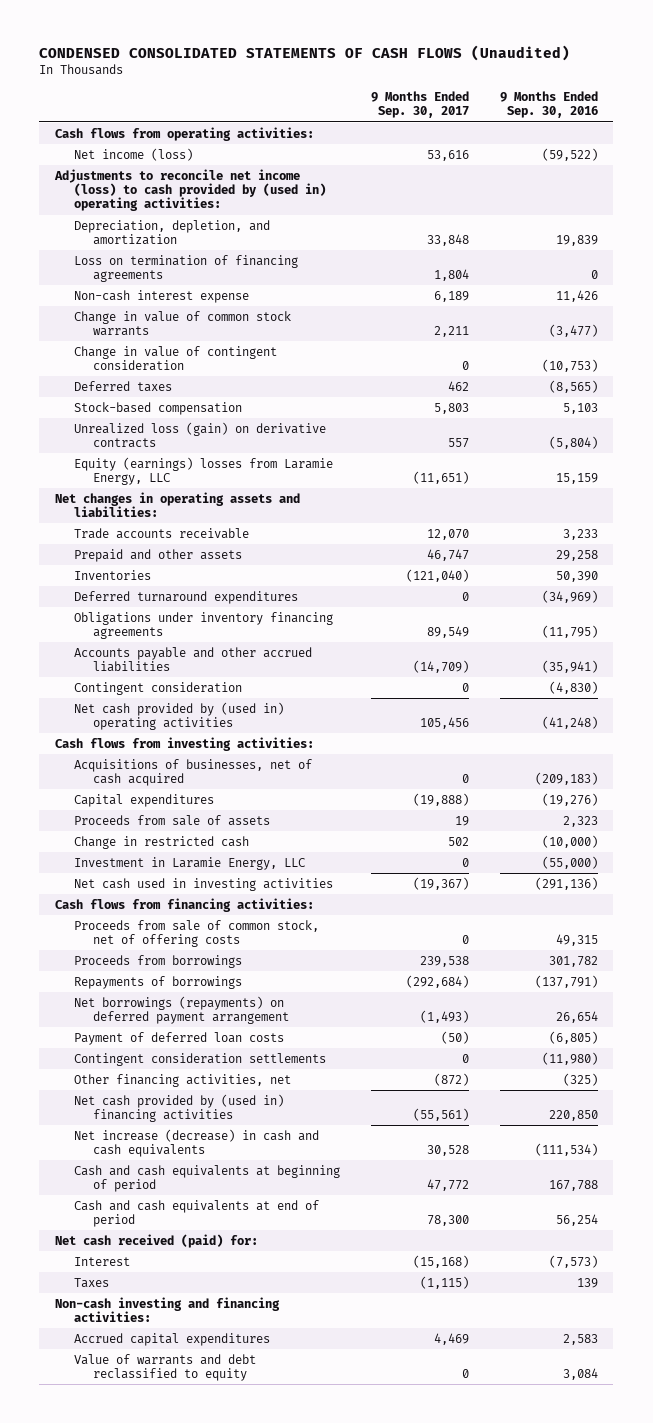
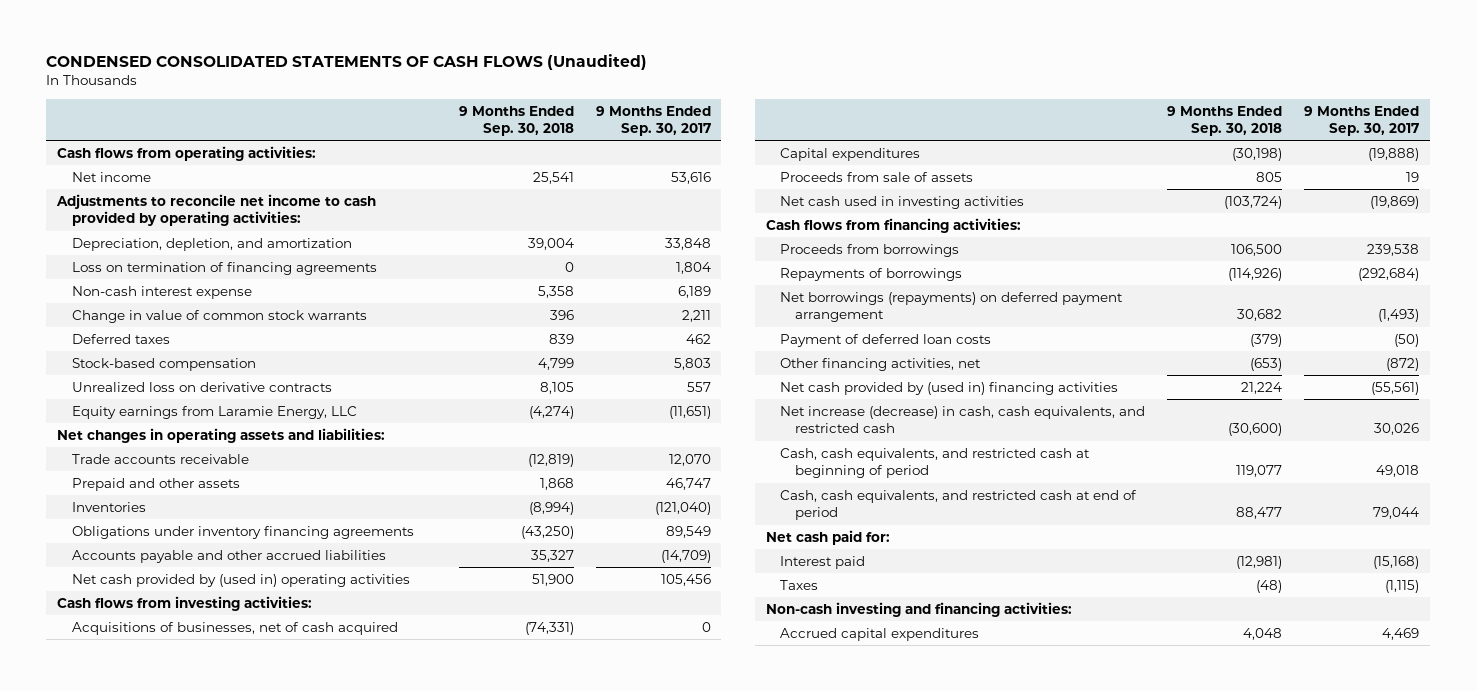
[499,90,598,119] 9 Months Ended Sep. 30, 2016 -> none
none -> [458,105,574,136] 9 Months Ended Sep. 30, 2018
[73,147,193,161] Net income (loss) -> [71,171,151,182] Net income
[53,168,326,212] Adjustments to reconcile net income (loss) to cash provided by (used in) operating activities: -> [56,193,377,227] Adjustments to reconcile net income to cash provided by operating activities:
[73,345,277,371] Change in value of contingent consideration -> none
[73,421,326,448] Unrealized loss (gain) on derivative contracts -> [71,381,332,392] Unrealized loss on derivative contracts
[73,456,333,485] Equity (earnings) losses from Laramie Energy, LLC -> [71,405,357,419] Equity earnings from Laramie Energy, LLC
[73,590,298,604] Deferred turnaround expenditures -> none
[73,681,242,695] Contingent consideration -> none
[73,835,249,849] Change in restricted cash -> none
[73,856,305,870] Investment in Laramie Energy, LLC -> none
[412,876,469,890] (19,367) -> [1370,195,1420,209] (19,869)
[73,919,319,947] Proceeds from sale of common stock, net of offering costs -> none
[73,1052,326,1066] Contingent consideration settlements -> none
[73,1128,319,1157] Net increase (decrease) in cash and cash equivalents -> [780,405,1146,434] Net increase (decrease) in cash, cash equivalents, and restricted cash
[426,1144,469,1156] 30,528 -> [1374,423,1420,436] 30,026
[73,1164,340,1192] Cash and cash equivalents at beginning of period -> [780,447,1091,479] Cash, cash equivalents, and restricted cash at beginning of period
[426,1178,469,1191] 47,772 -> [1376,465,1420,478] 49,018
[73,1199,319,1227] Cash and cash equivalents at end of period -> [780,489,1138,521] Cash, cash equivalents, and restricted cash at end of period
[426,1214,469,1226] 78,300 -> [1373,507,1420,520] 79,044
[54,1233,258,1248] Net cash received (paid) for: -> [766,529,891,545] Net cash paid for:
[73,1256,130,1266] Interest -> [780,555,866,569] Interest paid
[73,1353,256,1381] Value of warrants and debt reclassified to equity -> none

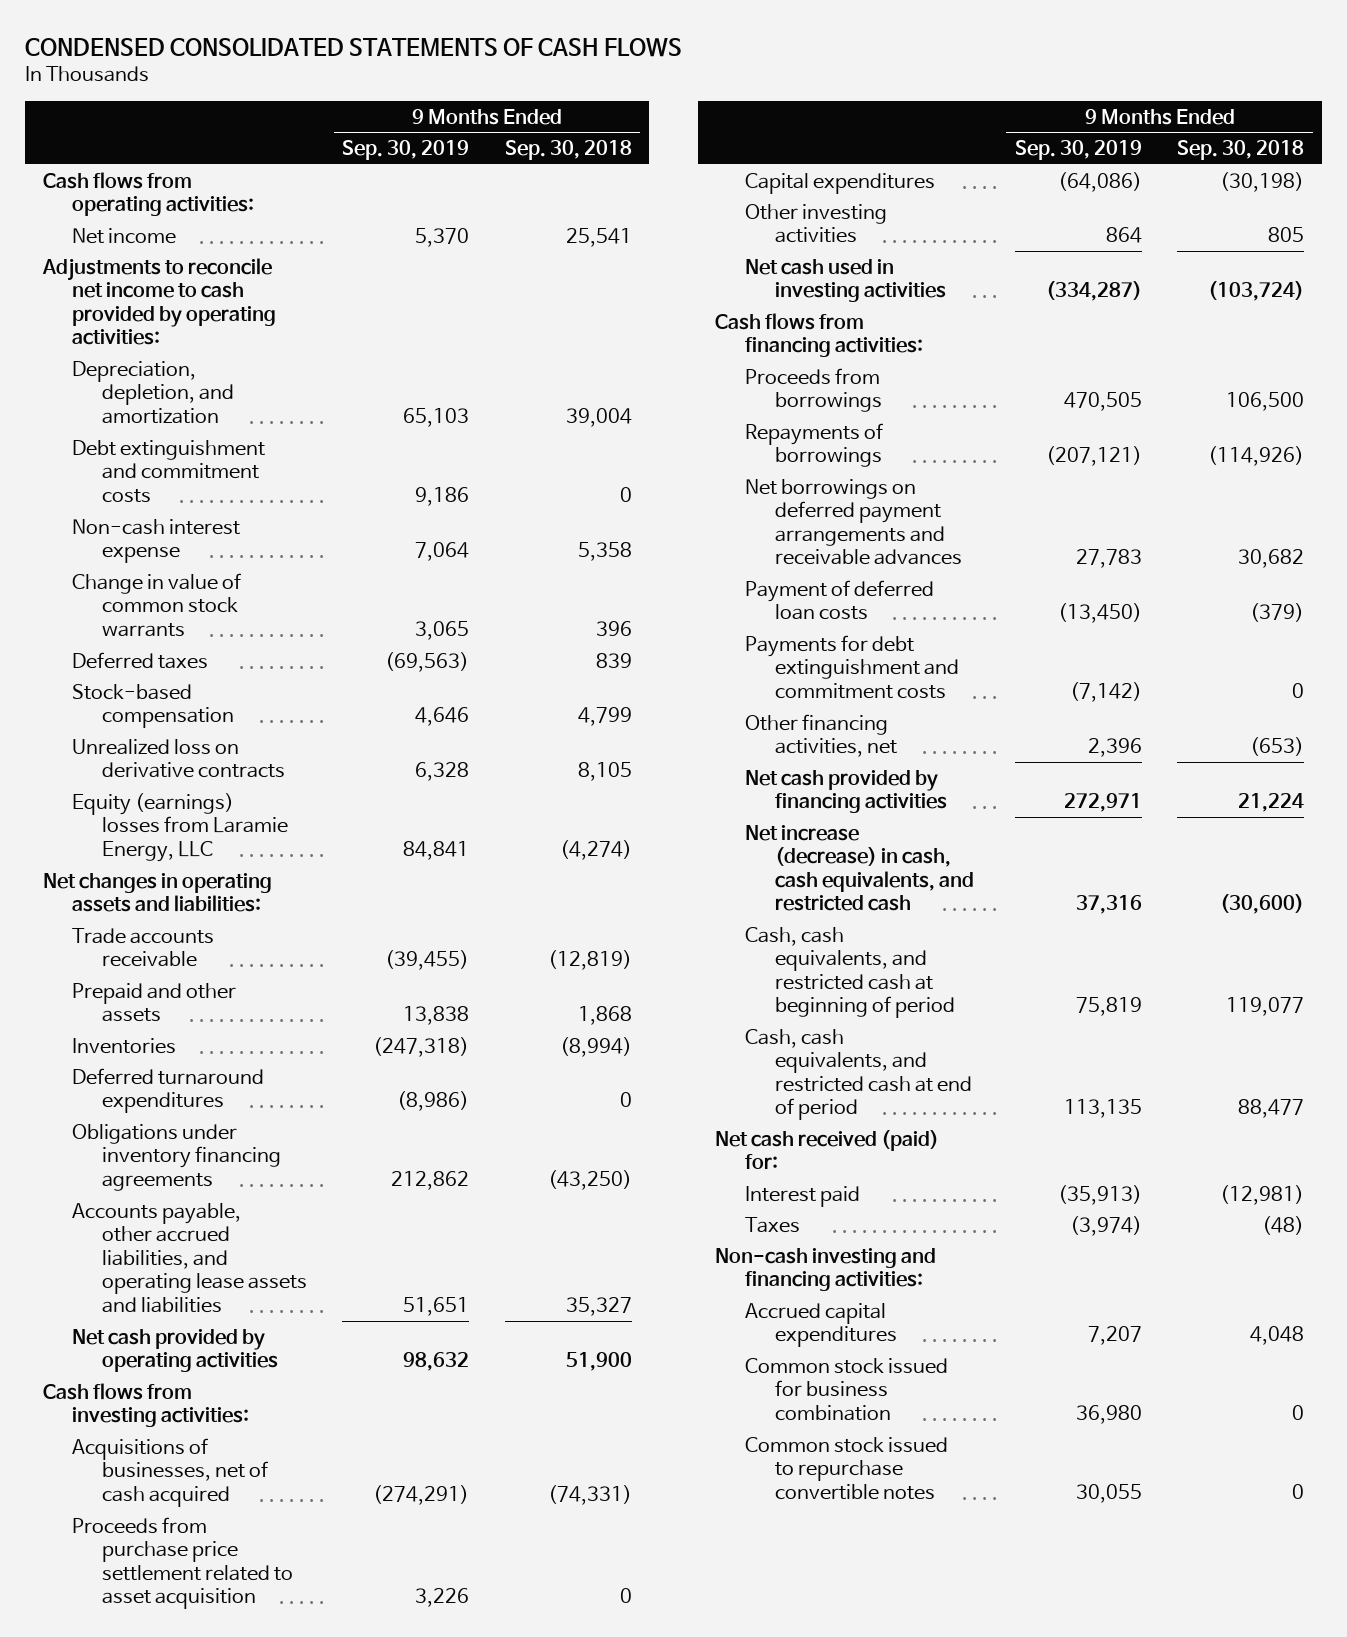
[46,54,648,71] CONDENSED CONSOLIDATED STATEMENTS OF CASH FLOWS (Unaudited) -> [24,38,682,58] CONDENSED CONSOLIDATED STATEMENTS OF CASH FLOWS
[595,105,711,136] 9 Months Ended Sep. 30, 2017 -> none
none -> [342,140,470,161] Sep. 30, 2019
[71,261,377,275] Loss on termination of financing agreements -> none
none -> [72,439,266,503] Debt extinguishment and commitment costs
[71,405,357,419] Equity earnings from Laramie Energy, LLC -> [72,792,289,862] Equity (earnings) losses from Laramie Energy, LLC
none -> [72,1067,265,1114] Deferred turnaround expenditures
[71,549,386,563] Accounts payable and other accrued liabilities -> [72,1202,308,1314] Accounts payable, other accrued liabilities, and operating lease assets and liabilities
[71,573,410,587] Net cash provided by (used in) operating activities -> [72,1328,279,1373] Net cash provided by operating activities
none -> [72,1516,294,1610] Proceeds from purchase price settlement related to asset acquisition
[780,171,974,182] Proceeds from sale of assets -> none
none -> [745,203,888,244] Other investing activities
[780,291,1124,323] Net borrowings (repayments) on deferred payment arrangement -> [745,478,963,566] Net borrowings on deferred payment arrangements and receivable advances
none -> [745,634,960,699] Payments for debt extinguishment and commitment costs
[780,381,1119,395] Net cash provided by (used in) financing activities -> [745,769,948,814] Net cash provided by financing activities
[766,529,891,545] Net cash paid for: -> [715,1129,940,1170] Net cash received (paid) for:
none -> [745,1357,949,1421] Common stock issued for business combination
none -> [745,1436,949,1500] Common stock issued to repurchase convertible notes

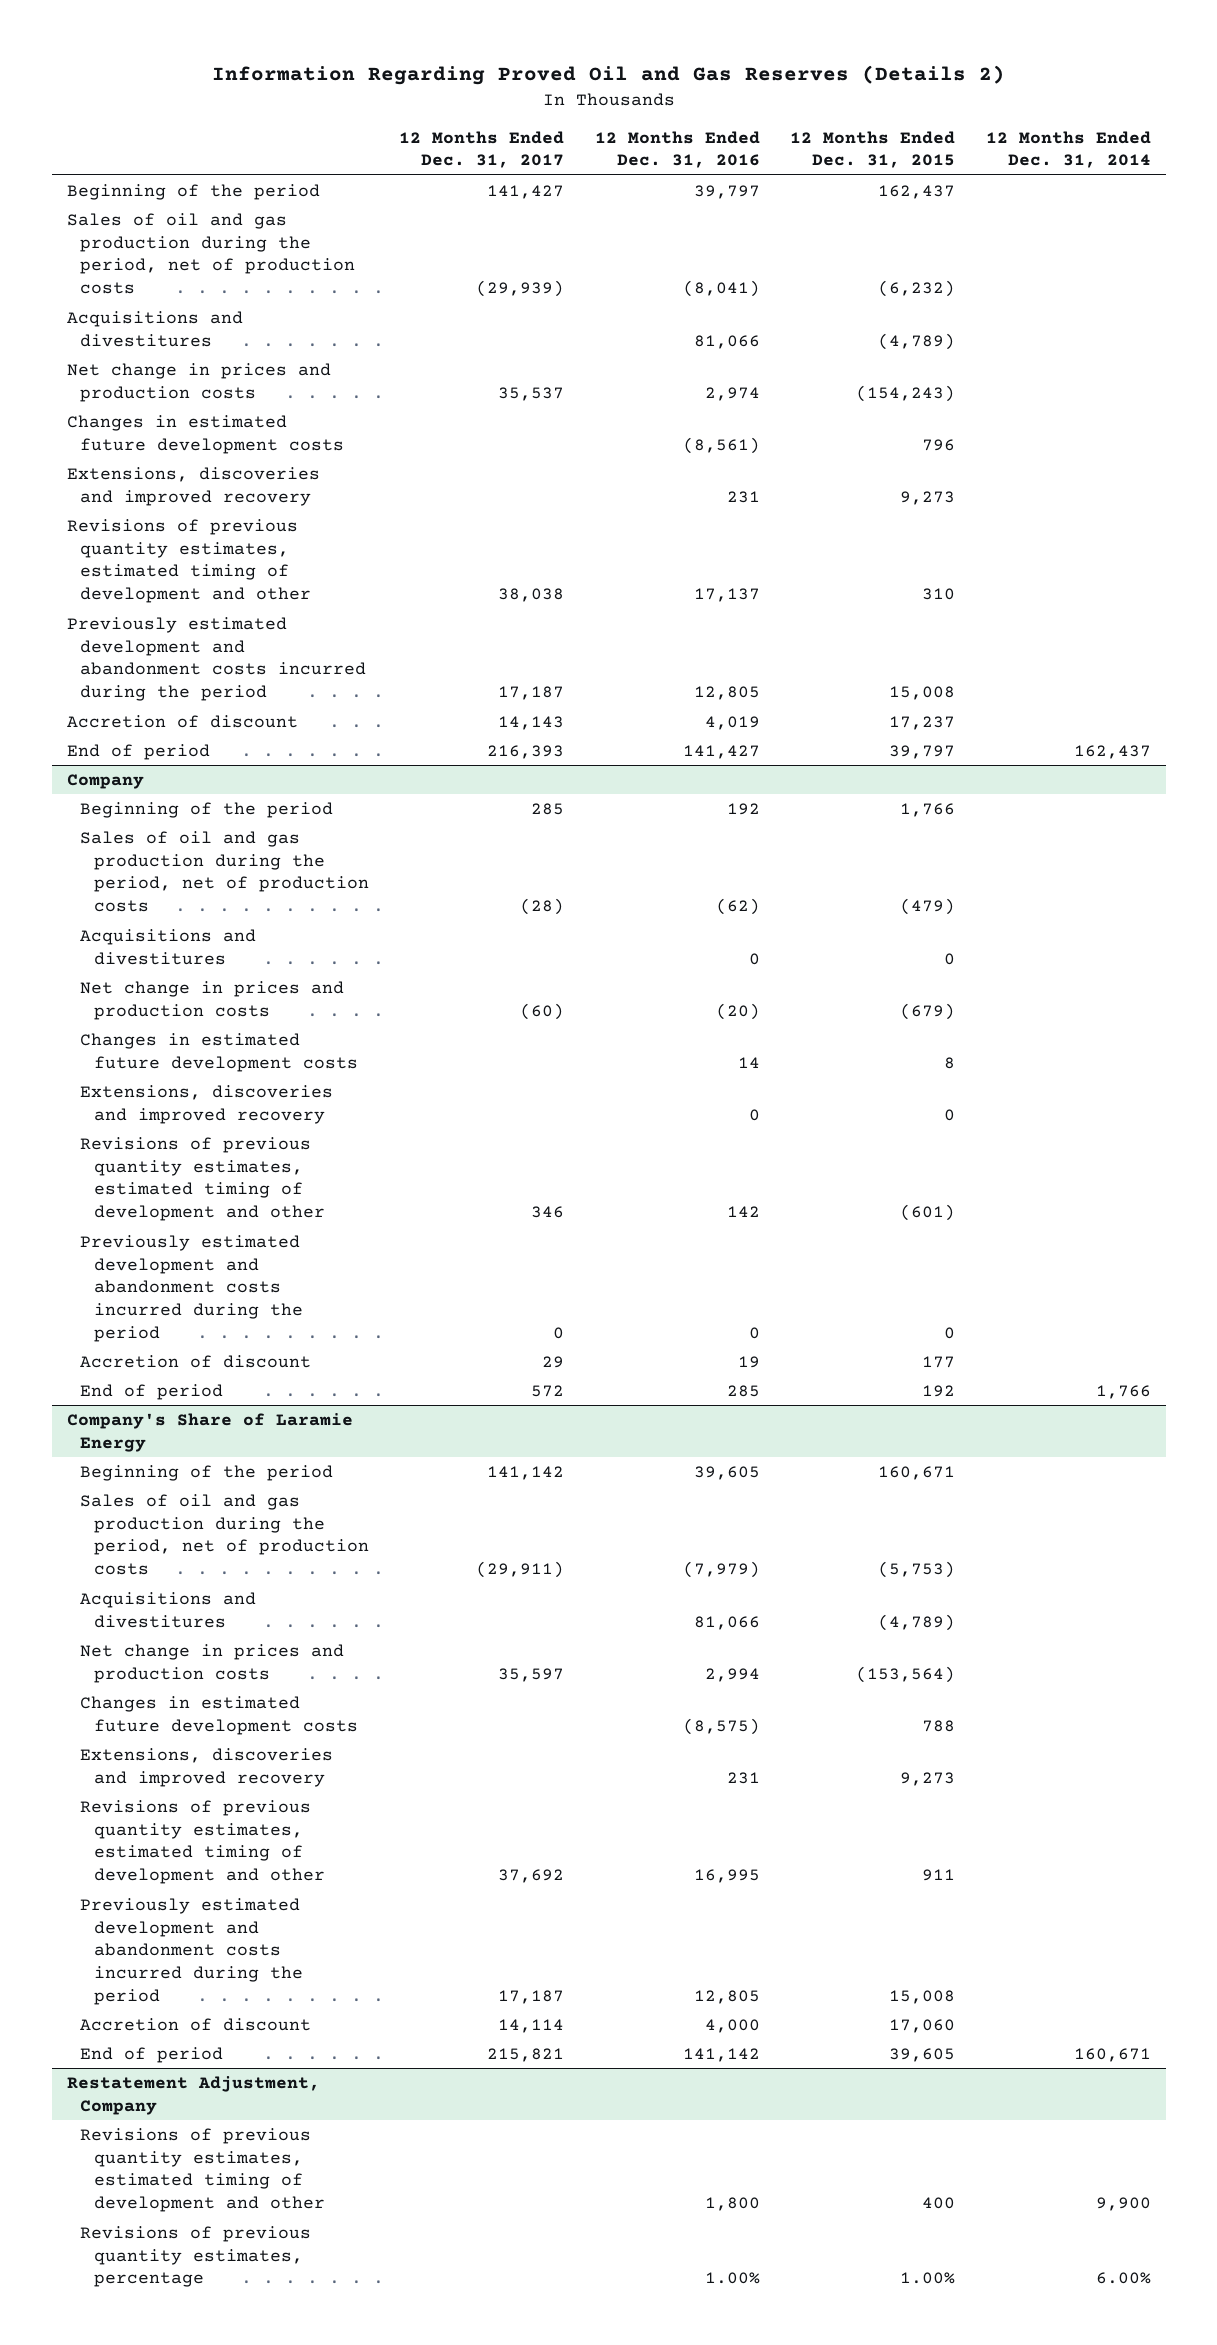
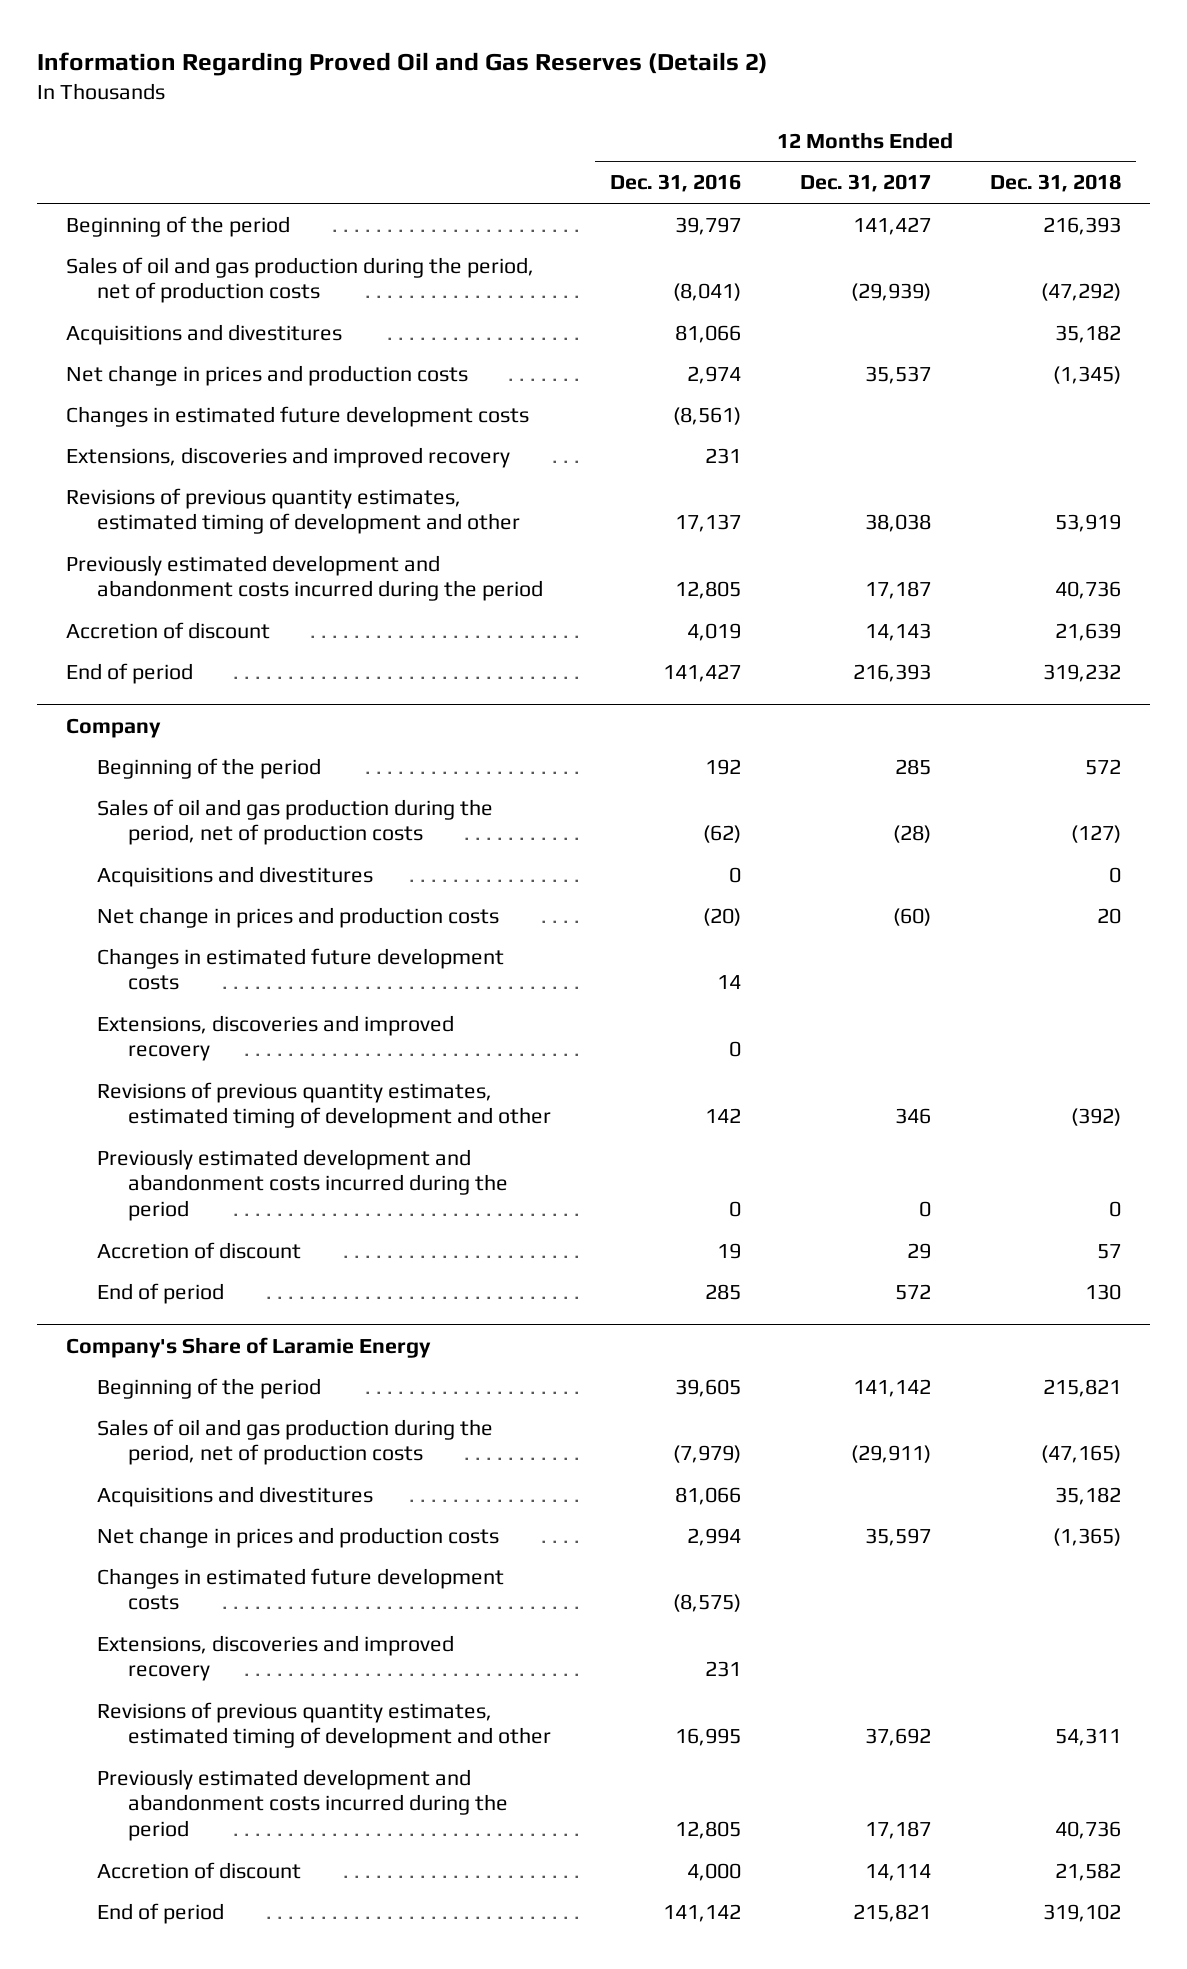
[790,130,956,169] 12 Months Ended Dec. 31, 2015 -> none
[985,130,1151,169] 12 Months Ended Dec. 31, 2014 -> none
none -> [989,174,1121,193] Dec. 31, 2018
[66,2075,320,2115] Restatement Adjustment, Company -> none
[80,2127,325,2213] Revisions of previous quantity estimates, estimated timing of development and other -> none
[80,2225,312,2288] Revisions of previous quantity estimates, percentage -> none

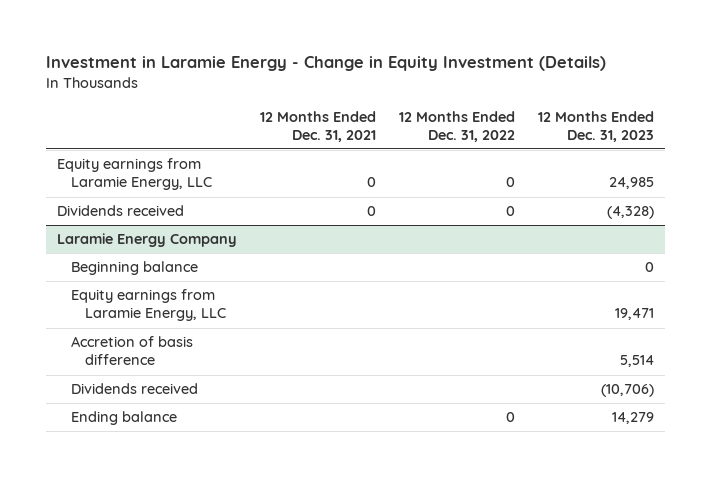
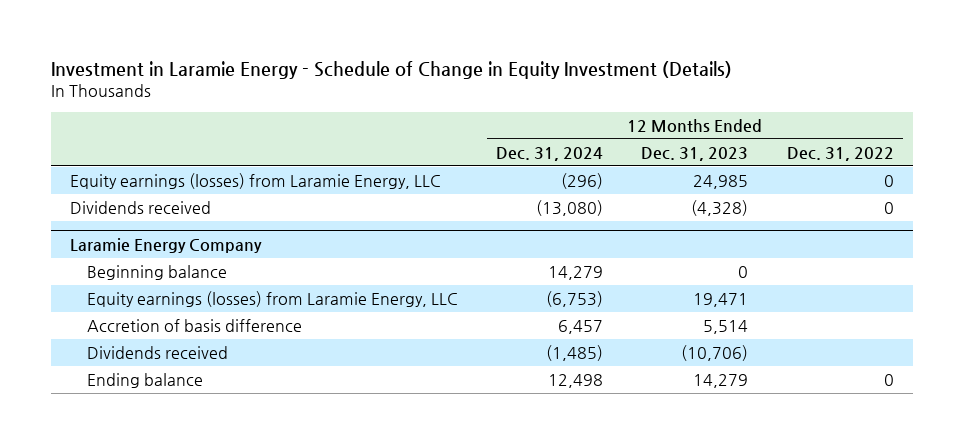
[46,56,607,72] Investment in Laramie Energy - Change in Equity Investment (Details) -> [51,61,733,80] Investment in Laramie Energy - Schedule of Change in Equity Investment (Details)
[260,110,377,142] 12 Months Ended Dec. 31, 2021 -> none
none -> [496,146,604,161] Dec. 31, 2024
[57,158,213,191] Equity earnings from Laramie Energy, LLC -> [70,172,442,189] Equity earnings (losses) from Laramie Energy, LLC
[71,289,227,322] Equity earnings from Laramie Energy, LLC -> [86,290,458,307] Equity earnings (losses) from Laramie Energy, LLC

